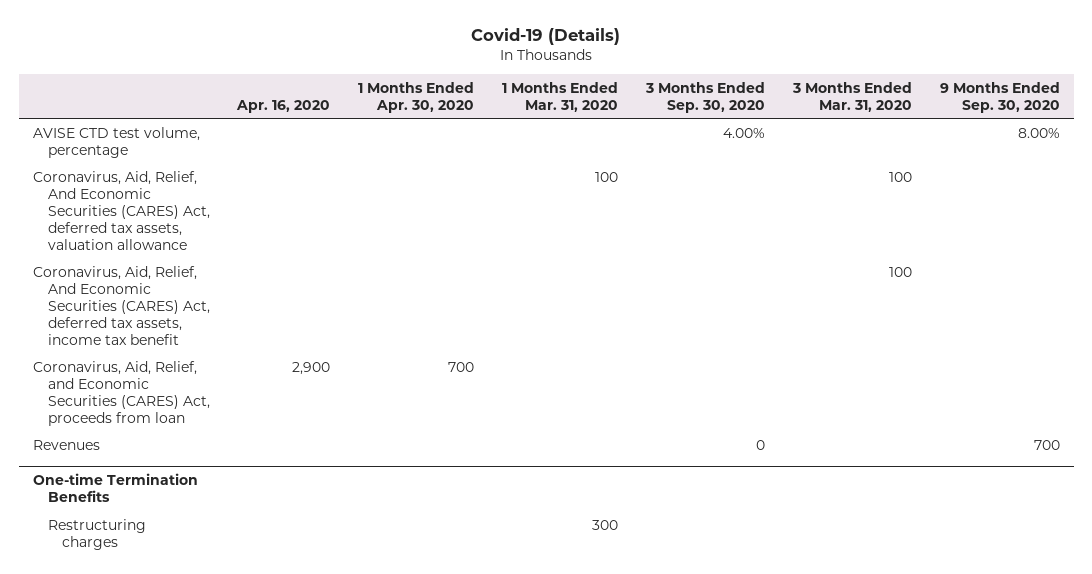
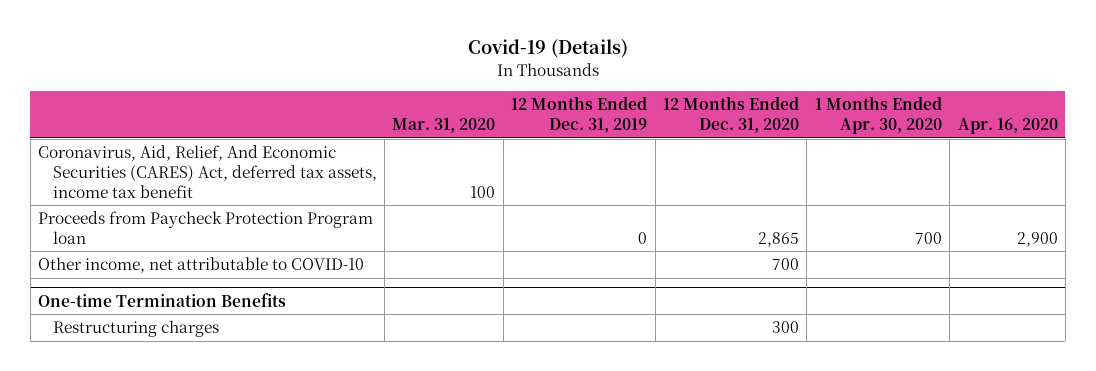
[502,81,619,112] 1 Months Ended Mar. 31, 2020 -> none
[644,81,765,113] 3 Months Ended Sep. 30, 2020 -> none
[791,81,912,112] 3 Months Ended Mar. 31, 2020 -> none
[939,81,1060,113] 9 Months Ended Sep. 30, 2020 -> none
none -> [392,117,496,133] Mar. 31, 2020
none -> [511,96,648,133] 12 Months Ended Dec. 31, 2019
none -> [662,96,799,133] 12 Months Ended Dec. 31, 2020
[32,126,200,158] AVISE CTD test volume, percentage -> none
[32,170,210,250] Coronavirus, Aid, Relief, And Economic Securities (CARES) Act, deferred tax assets, valuation allowance -> none
[32,439,100,450] Revenues -> none
[32,360,210,426] Coronavirus, Aid, Relief, and Economic Securities (CARES) Act, proceeds from loan -> [38,211,374,244] Proceeds from Paycheck Protection Program loan
none -> [38,257,365,274] Other income, net attributable to COVID-10

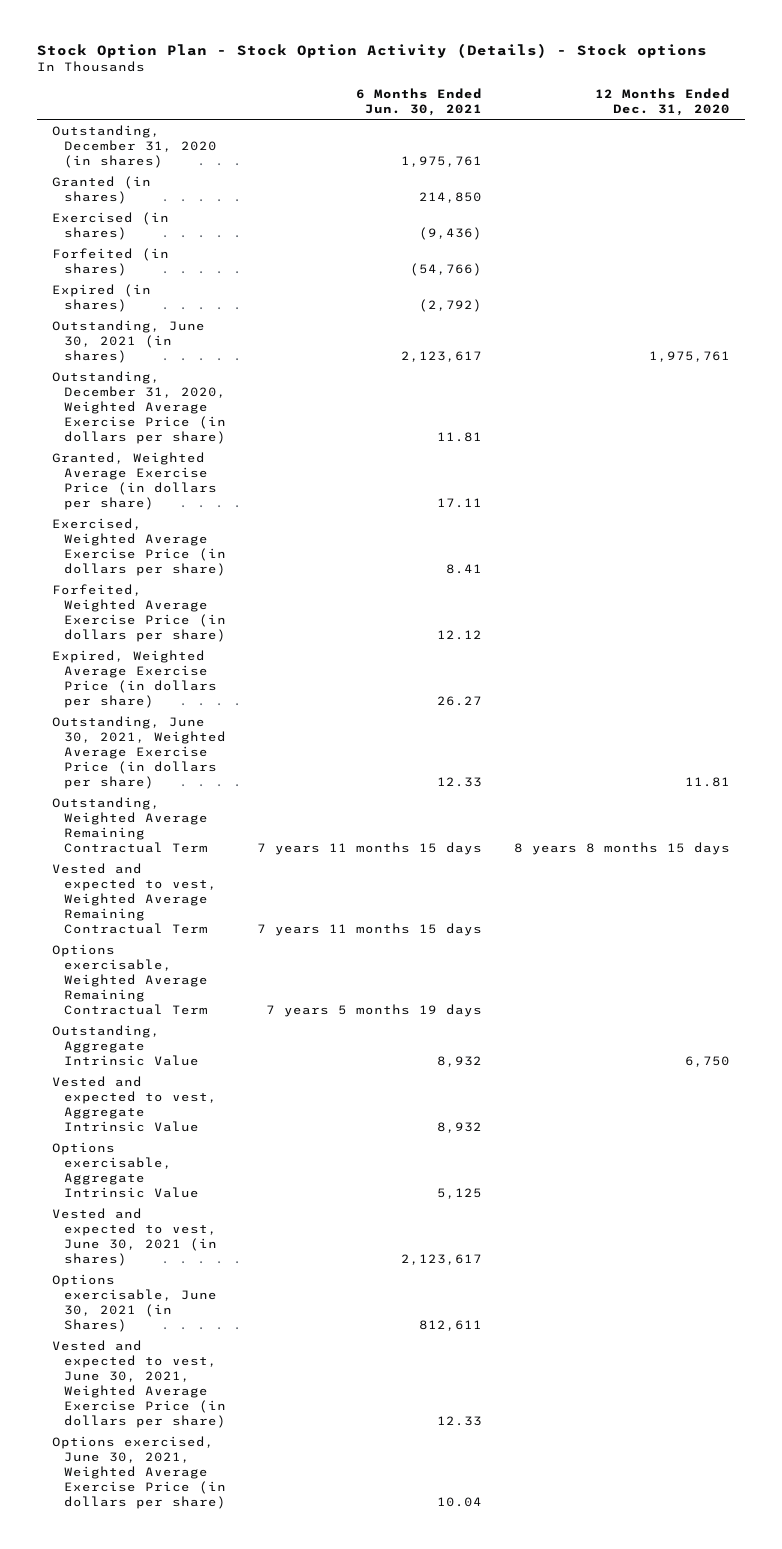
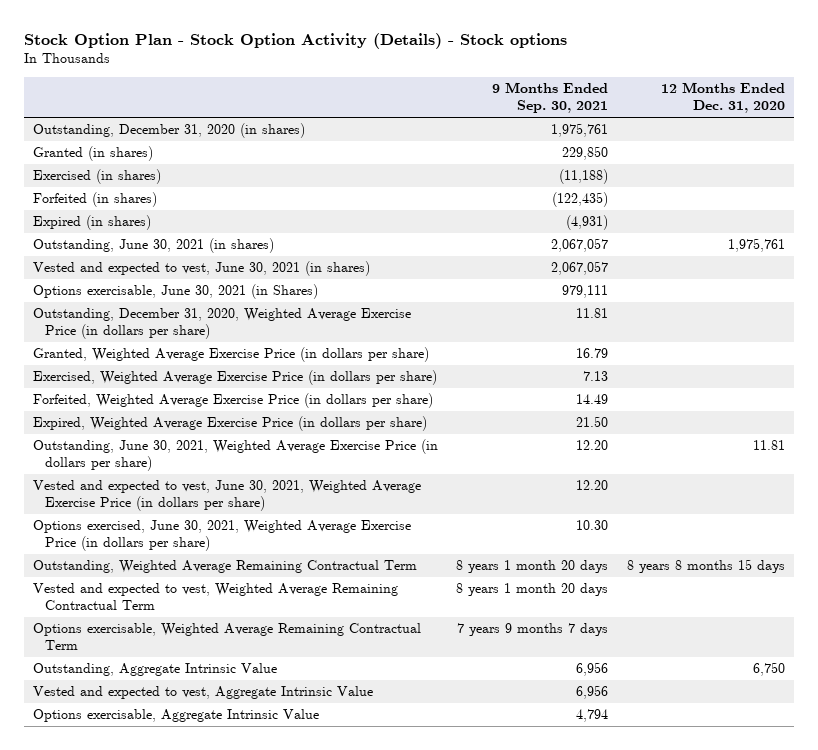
[356,87,483,116] 6 Months Ended Jun. 30, 2021 -> none
none -> [492,82,609,114] 9 Months Ended Sep. 30, 2021
[52,1207,218,1266] Vested and expected to vest, June 30, 2021 (in shares) -> [33,261,371,277] Vested and expected to vest, June 30, 2021 (in shares)
[52,1273,218,1332] Options exercisable, June 30, 2021 (in Shares) -> [33,284,319,300] Options exercisable, June 30, 2021 (in Shares)
[52,1339,227,1428] Vested and expected to vest, June 30, 2021, Weighted Average Exercise Price (in dollars per share) -> [33,480,422,512] Vested and expected to vest, June 30, 2021, Weighted Average Exercise Price (in dollars per share)
[52,1435,227,1509] Options exercised, June 30, 2021, Weighted Average Exercise Price (in dollars per share) -> [33,520,412,552] Options exercised, June 30, 2021, Weighted Average Exercise Price (in dollars per share)

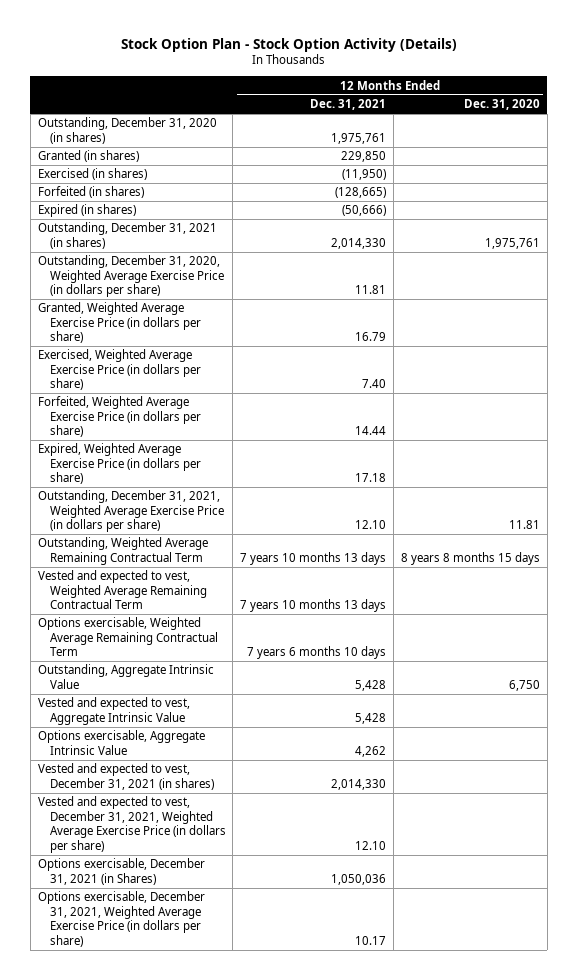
[24,33,568,50] Stock Option Plan - Stock Option Activity (Details) - Stock options -> [120,37,457,52] Stock Option Plan - Stock Option Activity (Details)
[492,82,609,114] 9 Months Ended Sep. 30, 2021 -> none
none -> [310,99,387,111] Dec. 31, 2021
[33,261,371,277] Vested and expected to vest, June 30, 2021 (in shares) -> none
[33,284,319,300] Options exercisable, June 30, 2021 (in Shares) -> none
[33,238,275,254] Outstanding, June 30, 2021 (in shares) -> [37,222,217,249] Outstanding, December 31, 2021 (in shares)
[33,480,422,512] Vested and expected to vest, June 30, 2021, Weighted Average Exercise Price (in dollars per share) -> none
[33,520,412,552] Options exercised, June 30, 2021, Weighted Average Exercise Price (in dollars per share) -> none
[33,439,439,472] Outstanding, June 30, 2021, Weighted Average Exercise Price (in dollars per share) -> [37,490,224,533] Outstanding, December 31, 2021, Weighted Average Exercise Price (in dollars per share)
none -> [37,763,214,790] Vested and expected to vest, December 31, 2021 (in shares)
none -> [37,796,226,853] Vested and expected to vest, December 31, 2021, Weighted Average Exercise Price (in dollars per share)
none -> [37,858,205,885] Options exercisable, December 31, 2021 (in Shares)
none -> [37,891,205,947] Options exercisable, December 31, 2021, Weighted Average Exercise Price (in dollars per share)

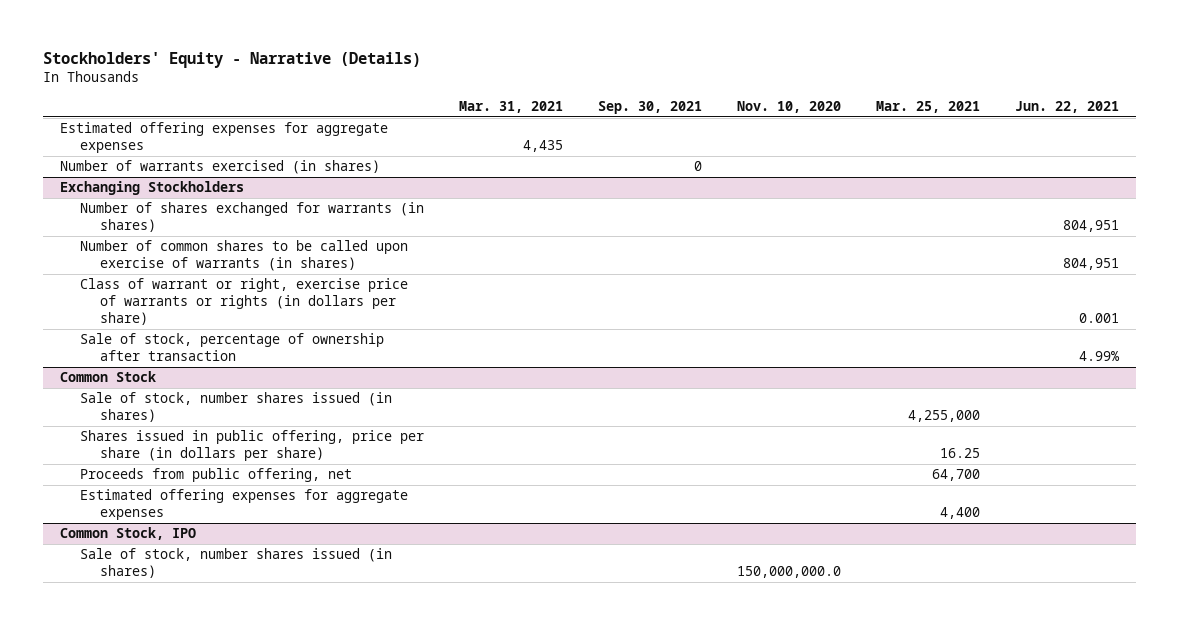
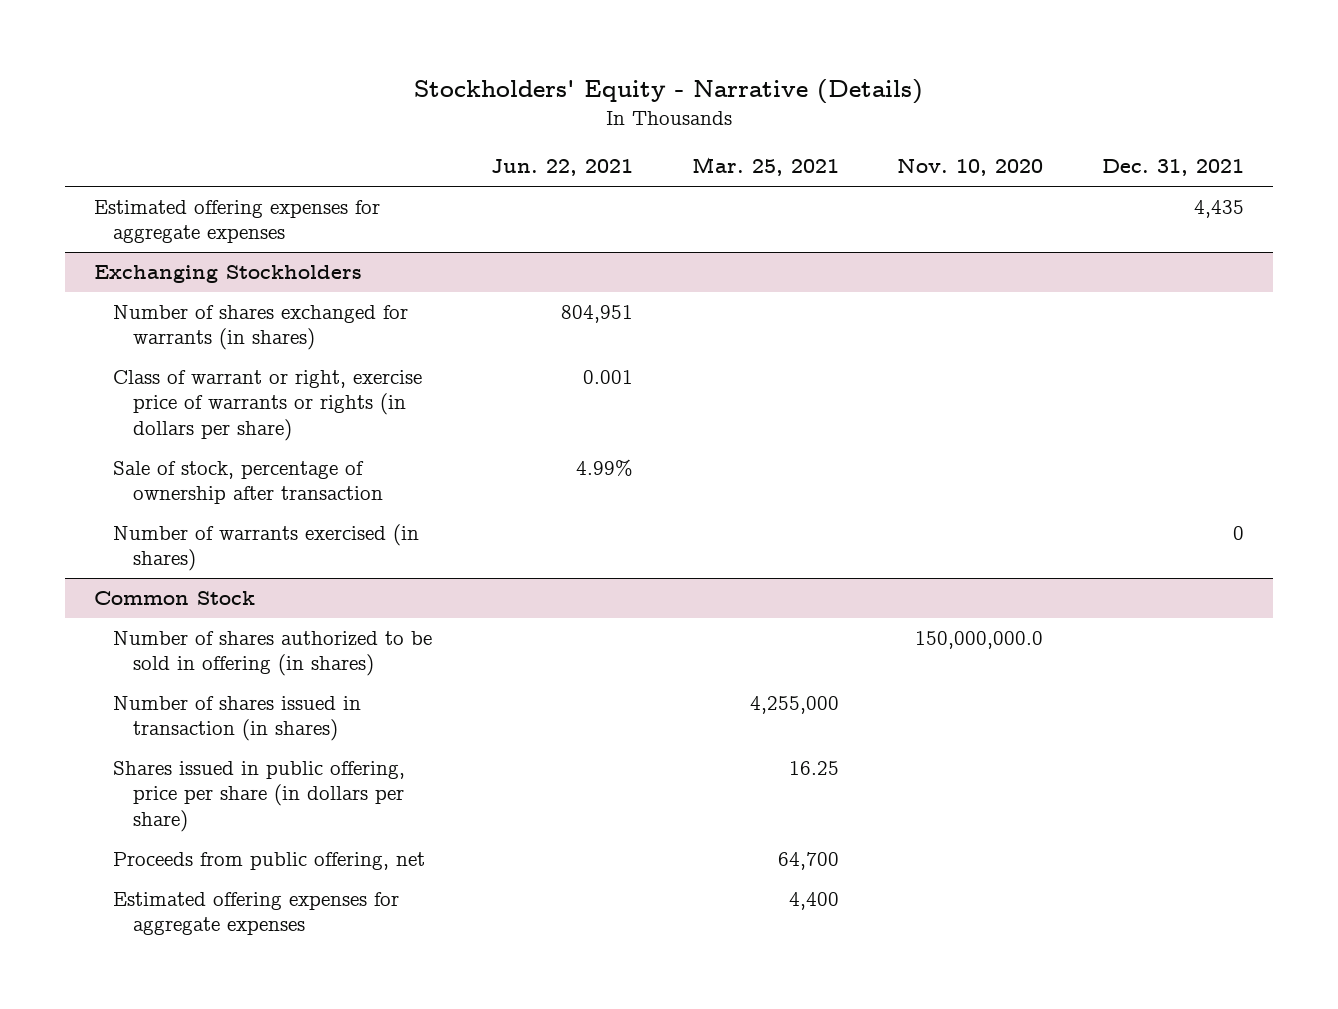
[458,101,563,114] Mar. 31, 2021 -> none
[597,101,702,115] Sep. 30, 2021 -> none
none -> [1101,159,1244,177] Dec. 31, 2021
[60,160,381,175] Number of warrants exercised (in shares) -> none
[79,240,408,272] Number of common shares to be called upon exercise of warrants (in shares) -> none
none -> [113,524,420,572] Number of warrants exercised (in shares)
none -> [113,631,433,677] Number of shares authorized to be sold in offering (in shares)
[79,392,392,423] Sale of stock, number shares issued (in shares) -> [113,696,362,742] Number of shares issued in transaction (in shares)
[60,527,197,541] Common Stock, IPO -> none
[79,548,392,579] Sale of stock, number shares issued (in shares) -> none

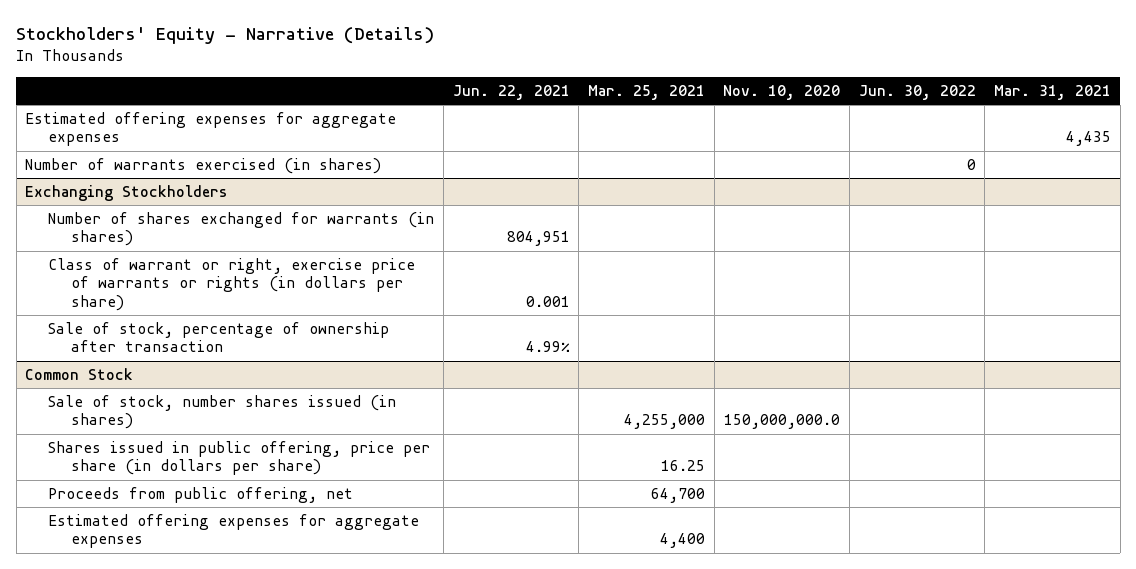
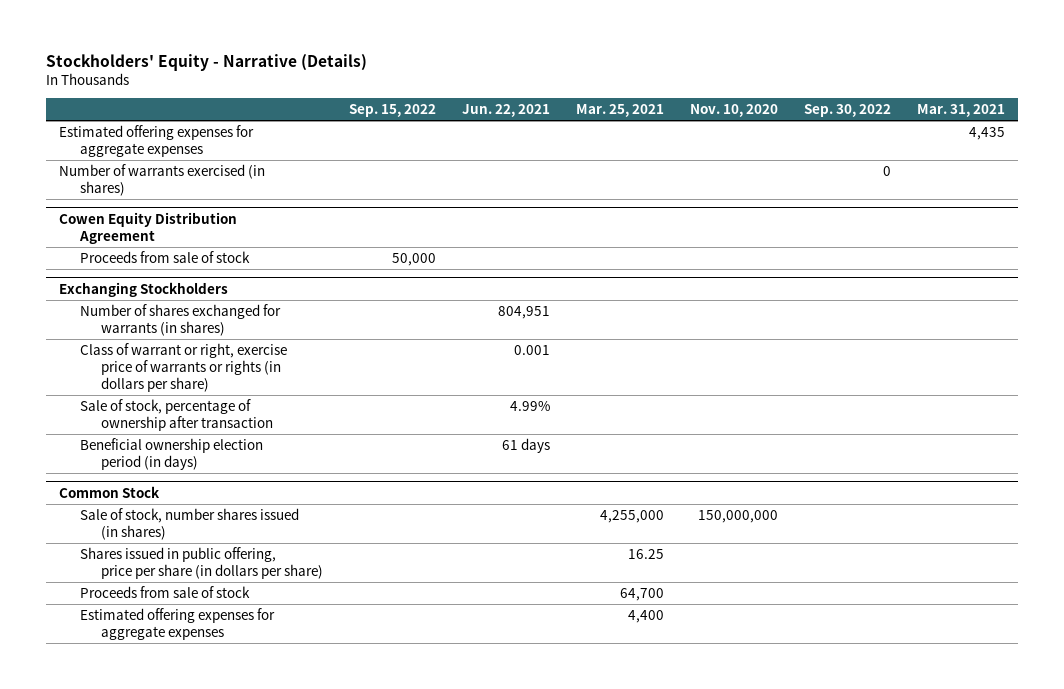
[858,85,976,101] Jun. 30, 2022 -> none
none -> [348,104,436,118] Sep. 15, 2022
none -> [804,104,892,118] Sep. 30, 2022
none -> [59,211,238,244] Cowen Equity Distribution Agreement
none -> [79,250,250,263] Proceeds from sale of stock
none -> [79,437,263,471] Beneficial ownership election period (in days)
[724,414,841,430] 150,000,000.0 -> [698,509,779,523] 150,000,000
[48,486,354,503] Proceeds from public offering, net -> [79,585,250,598] Proceeds from sale of stock

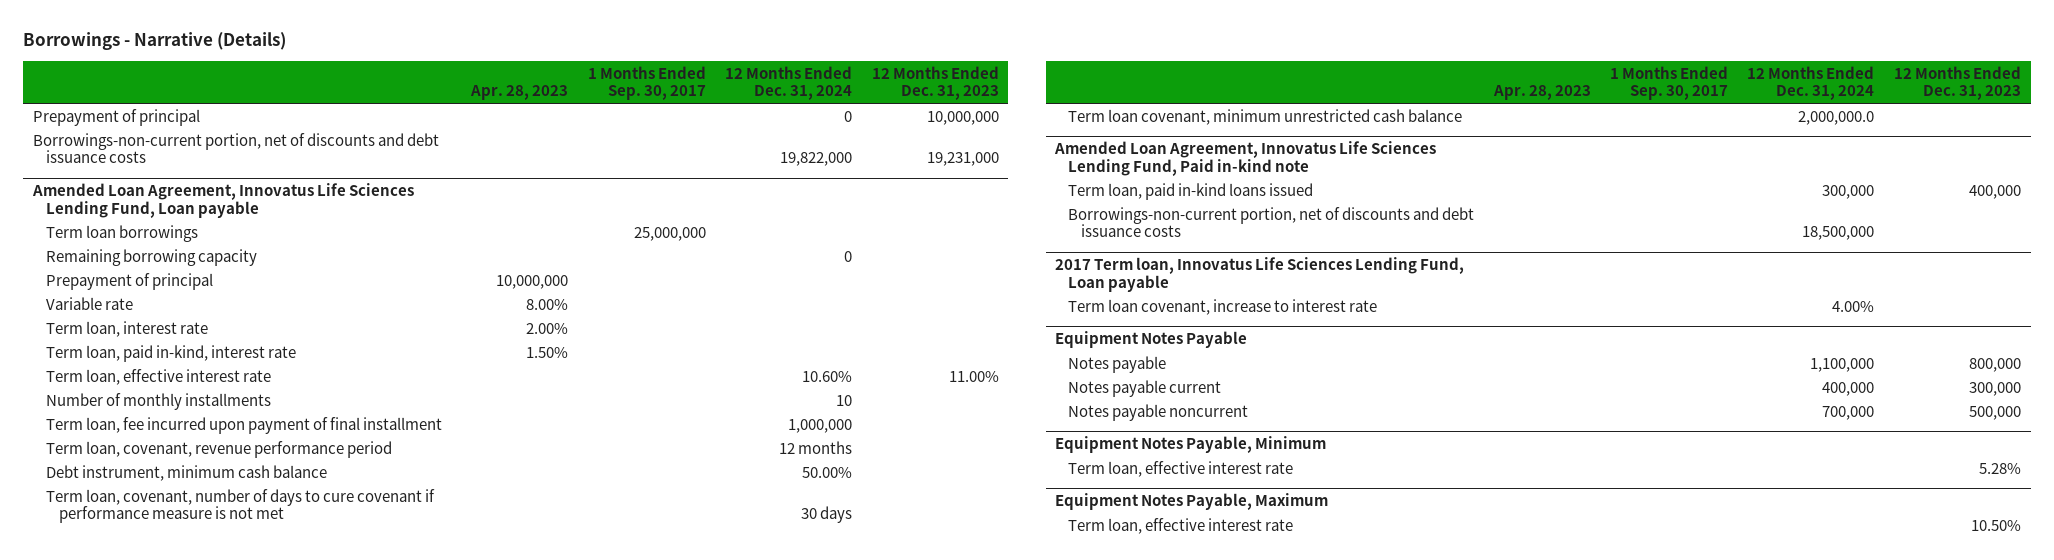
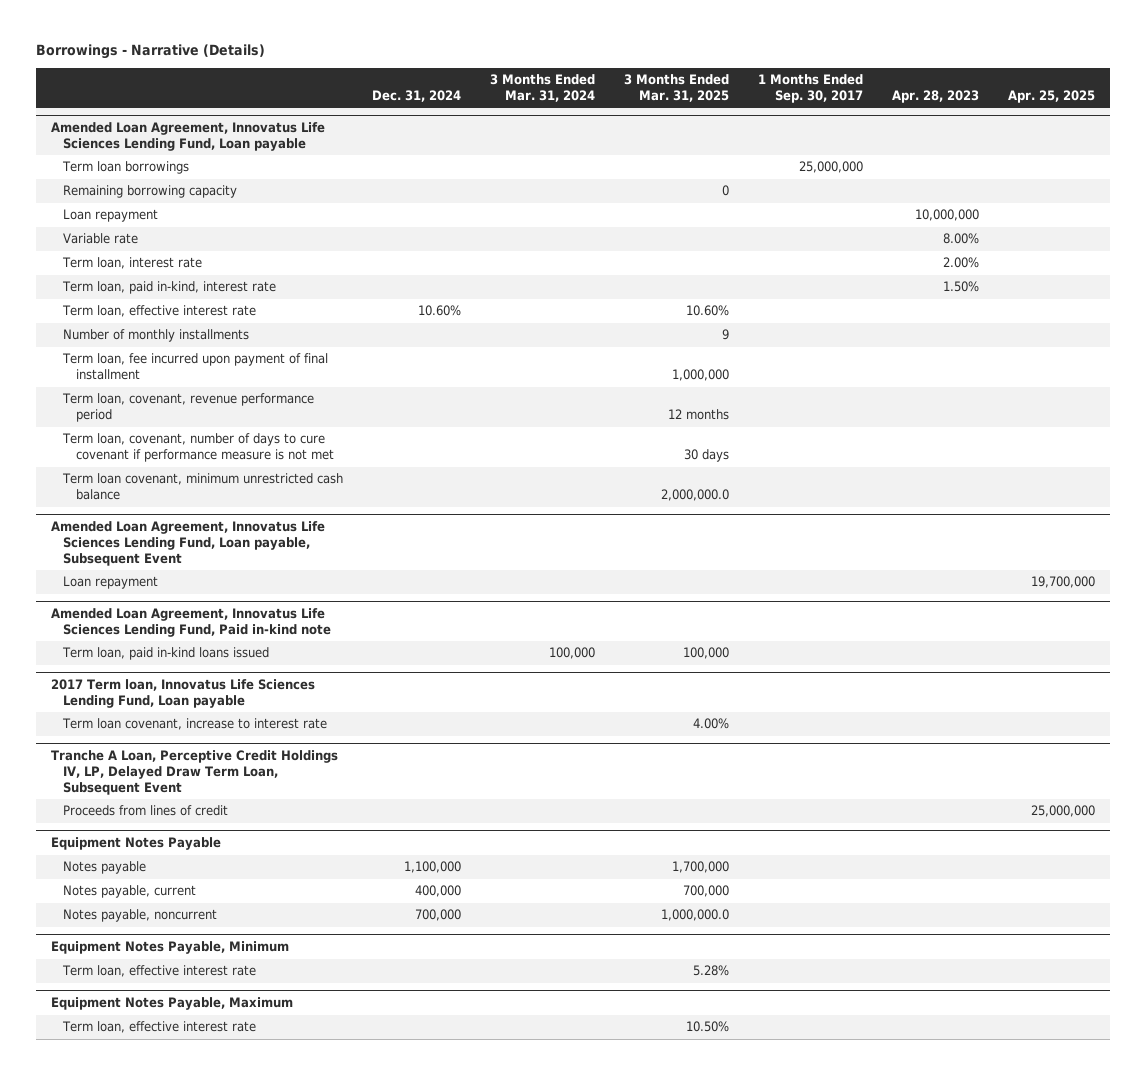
[725,65,853,101] 12 Months Ended Dec. 31, 2024 -> none
[871,65,999,101] 12 Months Ended Dec. 31, 2023 -> none
none -> [372,89,462,102] Dec. 31, 2024
none -> [490,73,596,102] 3 Months Ended Mar. 31, 2024
none -> [624,73,730,102] 3 Months Ended Mar. 31, 2025
none -> [1008,89,1096,103] Apr. 25, 2025
[32,108,200,126] Prepayment of principal -> none
[32,132,439,163] Borrowings-non-current portion, net of discounts and debt issuance costs -> none
[45,272,213,290] Prepayment of principal -> [63,209,159,223] Loan repayment
[45,464,327,481] Debt instrument, minimum cash balance -> none
none -> [50,521,325,567] Amended Loan Agreement, Innovatus Life Sciences Lending Fund, Loan payable, Subsequent Event
none -> [63,576,159,590] Loan repayment
[1068,206,1475,237] Borrowings-non-current portion, net of discounts and debt issuance costs -> none
none -> [50,750,338,796] Tranche A Loan, Perceptive Credit Holdings IV, LP, Delayed Draw Term Loan, Subsequent Event
none -> [63,805,229,817] Proceeds from lines of credit
[1068,379,1222,397] Notes payable current -> [63,885,197,899] Notes payable, current
[1068,403,1249,421] Notes payable noncurrent -> [63,909,218,923] Notes payable, noncurrent

